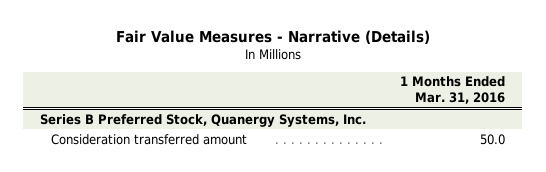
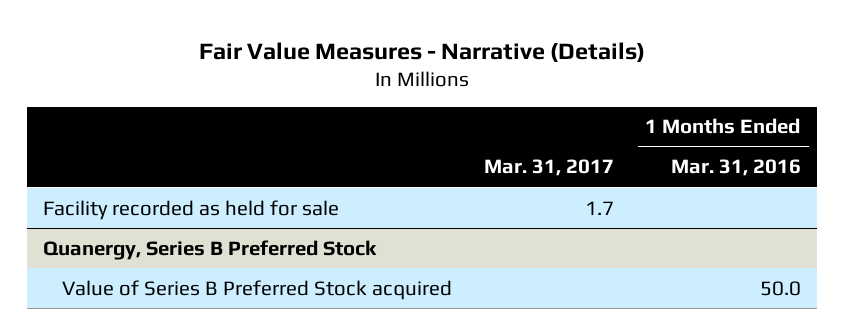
none -> [484,159,615,177] Mar. 31, 2017
none -> [42,199,339,220] Facility recorded as held for sale
[40,113,367,127] Series B Preferred Stock, Quanergy Systems, Inc. -> [42,239,377,260] Quanergy, Series B Preferred Stock
[50,133,247,145] Consideration transferred amount -> [62,279,453,300] Value of Series B Preferred Stock acquired

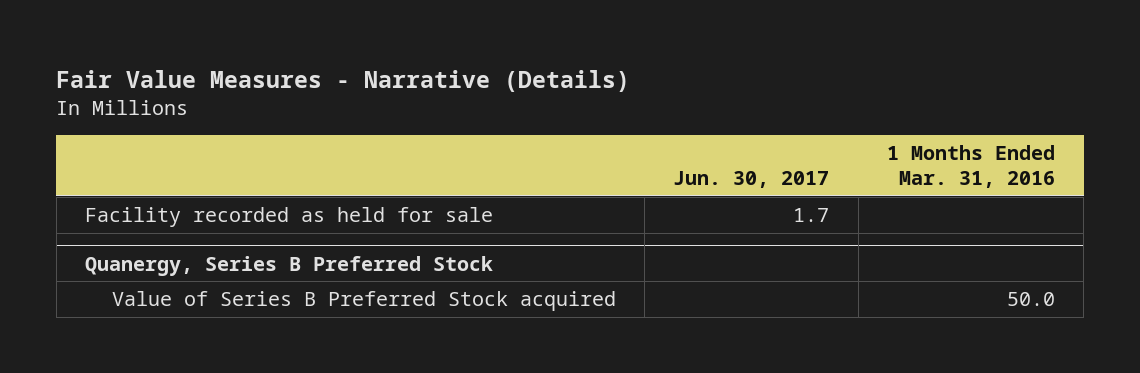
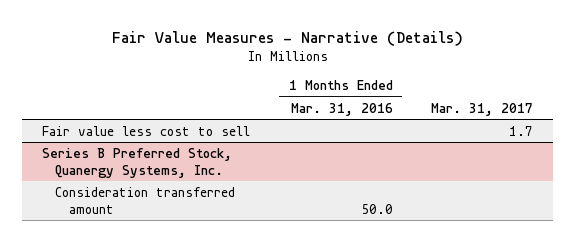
[673,170,830,188] Jun. 30, 2017 -> none
none -> [431,102,534,116] Mar. 31, 2017
[85,207,494,228] Facility recorded as held for sale -> [41,125,250,136] Fair value less cost to sell
[85,255,494,276] Quanergy, Series B Preferred Stock -> [41,147,232,178] Series B Preferred Stock, Quanergy Systems, Inc.
[111,291,616,312] Value of Series B Preferred Stock acquired -> [55,186,236,214] Consideration transferred amount

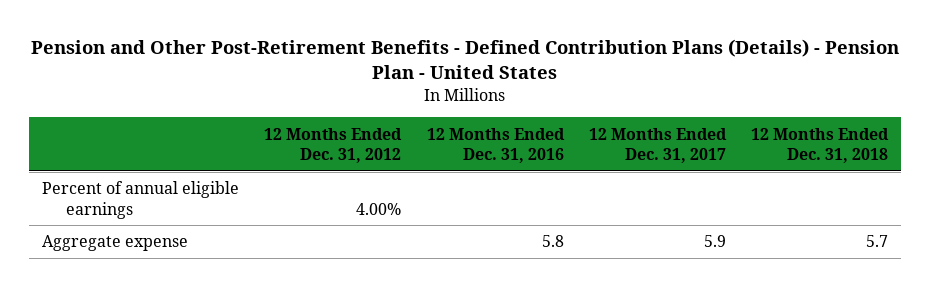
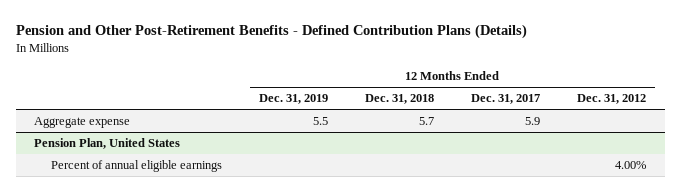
[31,39,900,80] Pension and Other Post-Retirement Benefits - Defined Contribution Plans (Details) - Pension Plan - United States -> [15,24,527,40] Pension and Other Post-Retirement Benefits - Defined Contribution Plans (Details)
[426,127,565,163] 12 Months Ended Dec. 31, 2016 -> none
none -> [258,94,328,105] Dec. 31, 2019
[42,181,240,219] Percent of annual eligible earnings -> none
none -> [34,138,181,150] Pension Plan, United States
none -> [50,160,222,173] Percent of annual eligible earnings

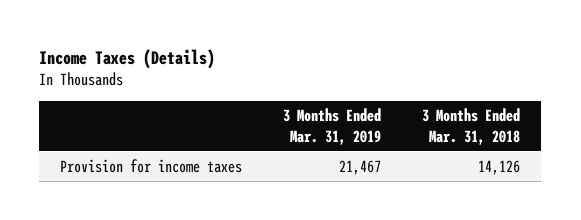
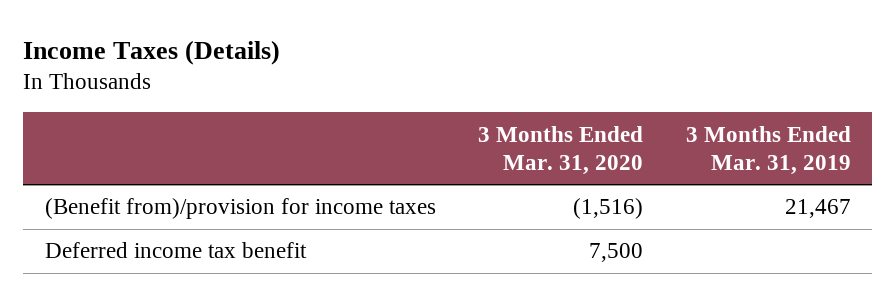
[422,108,521,145] 3 Months Ended Mar. 31, 2018 -> none
none -> [478,125,644,175] 3 Months Ended Mar. 31, 2020
[60,159,243,174] Provision for income taxes -> [44,198,436,220] (Benefit from)/provision for income taxes
none -> [44,242,307,259] Deferred income tax benefit

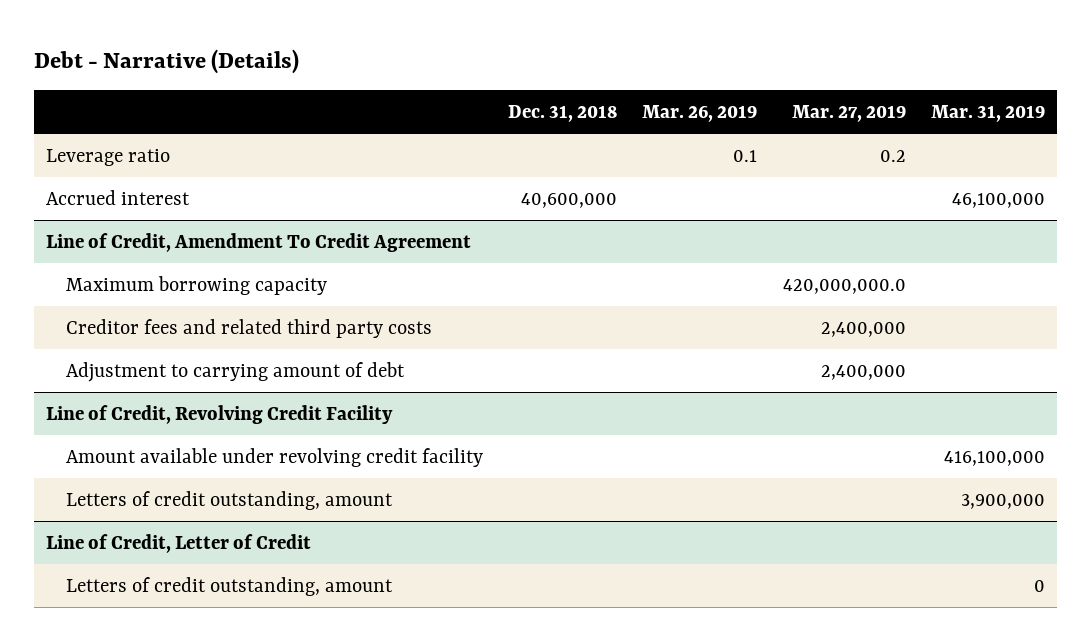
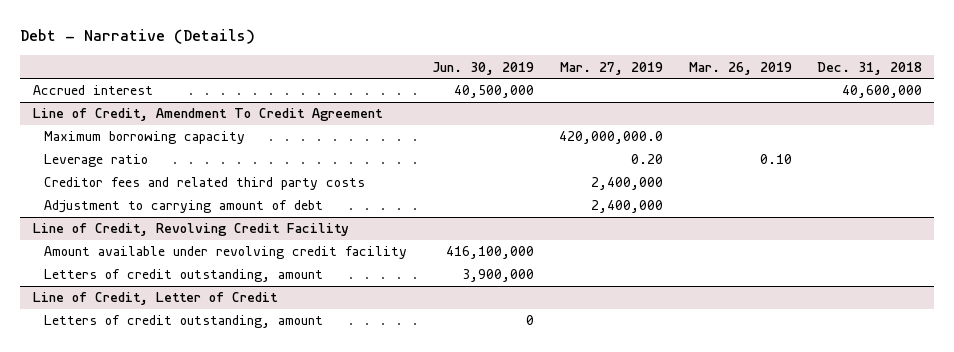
[930,104,1045,122] Mar. 31, 2019 -> none
none -> [432,61,535,75] Jun. 30, 2019
[46,148,171,166] Leverage ratio -> none
none -> [43,154,148,168] Leverage ratio

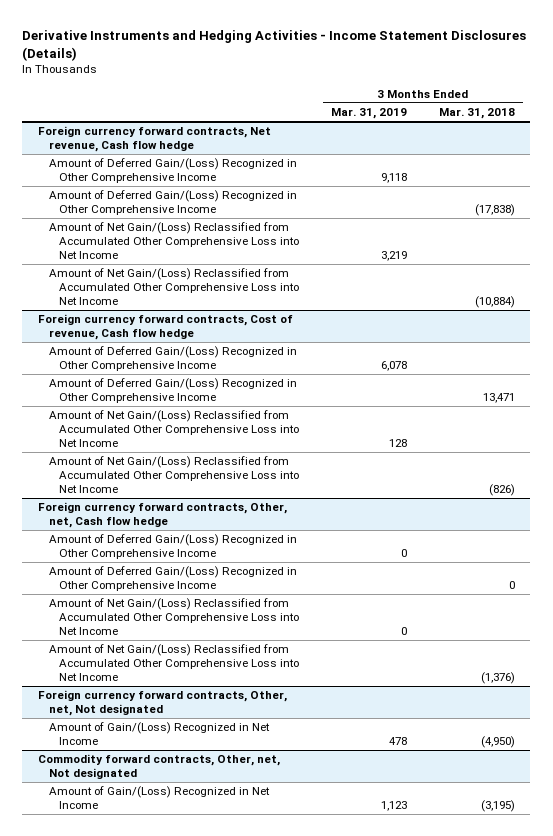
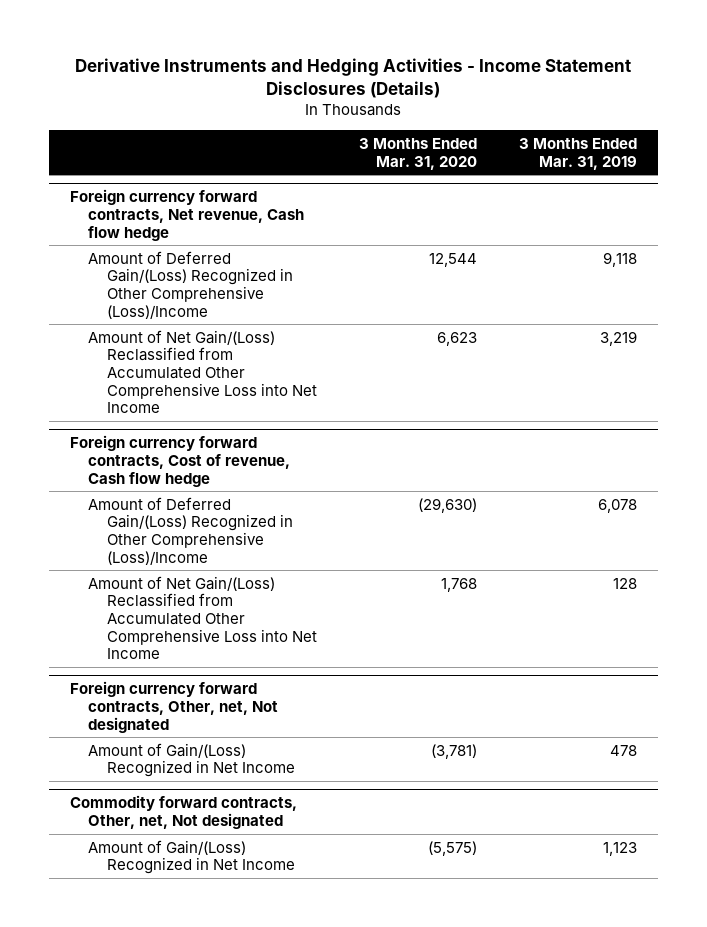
[438,108,515,120] Mar. 31, 2018 -> none
none -> [358,137,477,170] 3 Months Ended Mar. 31, 2020
[48,190,297,216] Amount of Deferred Gain/(Loss) Recognized in Other Comprehensive Income -> none
[48,158,297,184] Amount of Deferred Gain/(Loss) Recognized in Other Comprehensive Income -> [88,250,294,319] Amount of Deferred Gain/(Loss) Recognized in Other Comprehensive (Loss)/Income
[48,268,300,306] Amount of Net Gain/(Loss) Reclassified from Accumulated Other Comprehensive Loss into Net Income -> none
[48,378,297,404] Amount of Deferred Gain/(Loss) Recognized in Other Comprehensive Income -> none
[48,346,297,372] Amount of Deferred Gain/(Loss) Recognized in Other Comprehensive Income -> [88,496,294,565] Amount of Deferred Gain/(Loss) Recognized in Other Comprehensive (Loss)/Income
[48,456,300,494] Amount of Net Gain/(Loss) Reclassified from Accumulated Other Comprehensive Loss into Net Income -> none
[38,502,288,529] Foreign currency forward contracts, Other, net, Cash flow hedge -> none
[48,534,297,560] Amount of Deferred Gain/(Loss) Recognized in Other Comprehensive Income -> none
[48,566,297,592] Amount of Deferred Gain/(Loss) Recognized in Other Comprehensive Income -> none
[48,598,300,636] Amount of Net Gain/(Loss) Reclassified from Accumulated Other Comprehensive Loss into Net Income -> none
[48,644,300,682] Amount of Net Gain/(Loss) Reclassified from Accumulated Other Comprehensive Loss into Net Income -> none

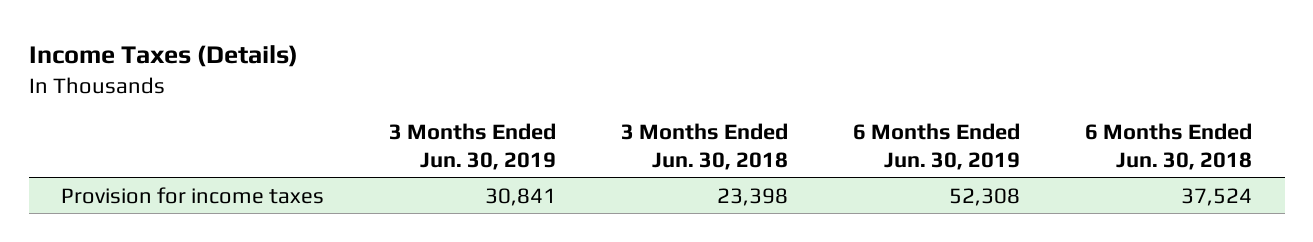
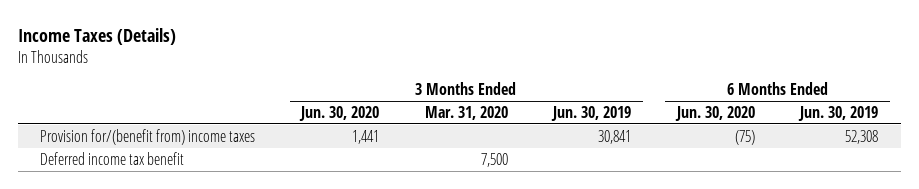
[621,123,789,170] 3 Months Ended Jun. 30, 2018 -> none
[1085,123,1253,170] 6 Months Ended Jun. 30, 2018 -> none
none -> [299,105,380,121] Jun. 30, 2020
none -> [424,105,508,120] Mar. 31, 2020
none -> [674,105,755,121] Jun. 30, 2020
[61,186,325,204] Provision for income taxes -> [40,128,256,145] Provision for/(benefit from) income taxes
none -> [40,151,185,165] Deferred income tax benefit

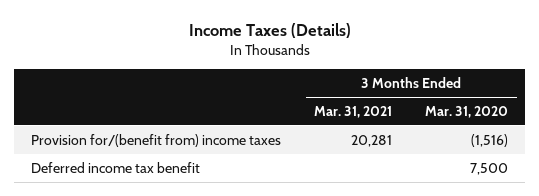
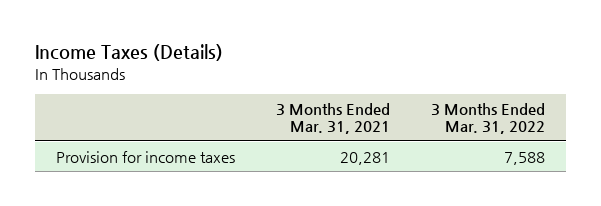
[425,106,509,119] Mar. 31, 2020 -> none
none -> [431,102,546,135] 3 Months Ended Mar. 31, 2022
[30,161,200,173] Deferred income tax benefit -> none
[30,133,281,147] Provision for/(benefit from) income taxes -> [55,150,235,163] Provision for income taxes

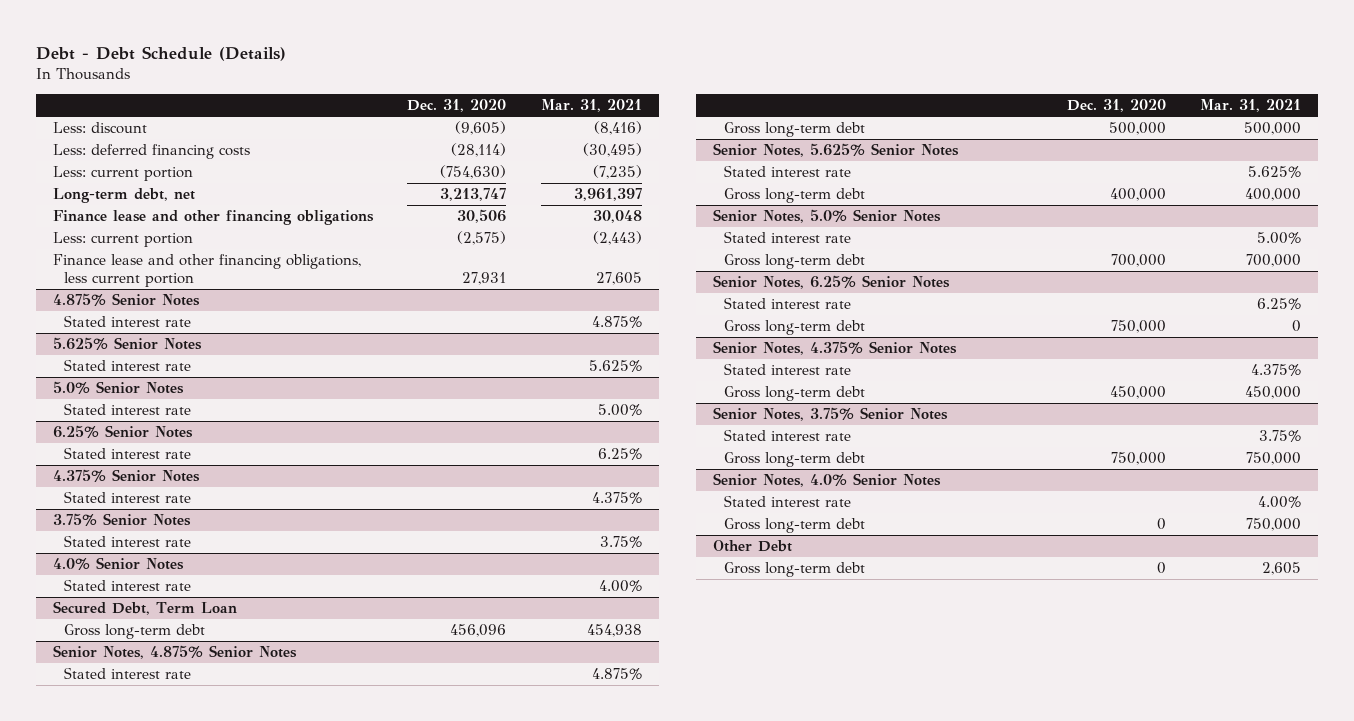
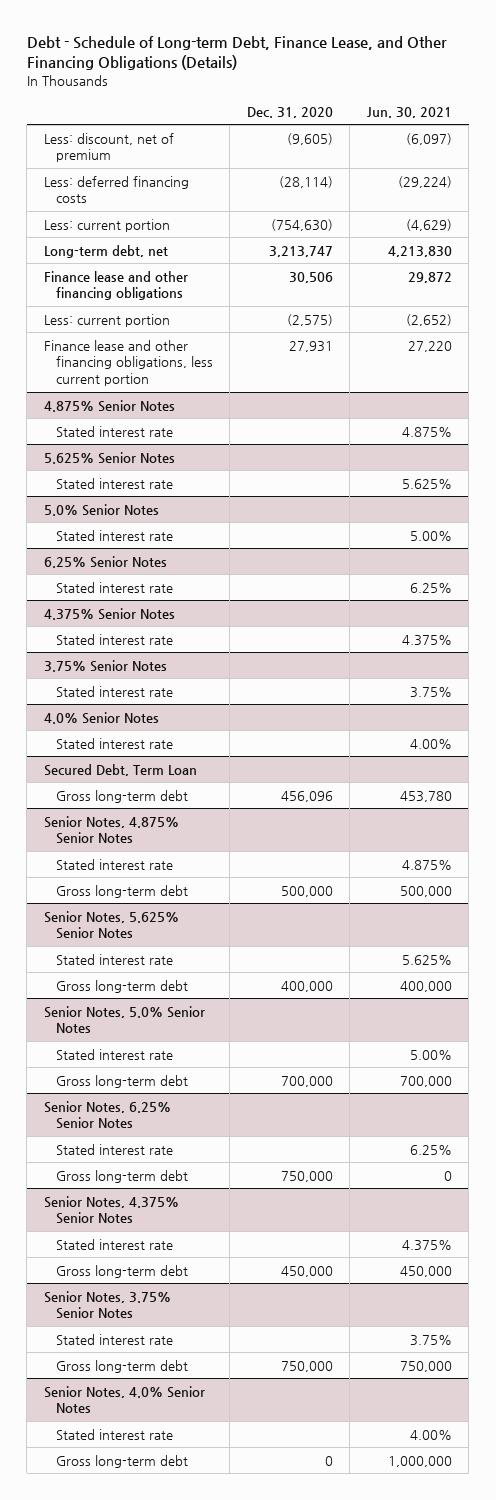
[35,46,286,62] Debt - Debt Schedule (Details) -> [26,36,447,71] Debt - Schedule of Long-term Debt, Finance Lease, and Other Financing Obligations (Details)
[540,99,642,113] Mar. 31, 2021 -> none
none -> [366,106,452,118] Jun. 30, 2021
[53,122,148,135] Less: discount -> [43,132,174,163] Less: discount, net of premium
[712,540,792,553] Other Debt -> none
[723,562,865,578] Gross long-term debt -> none

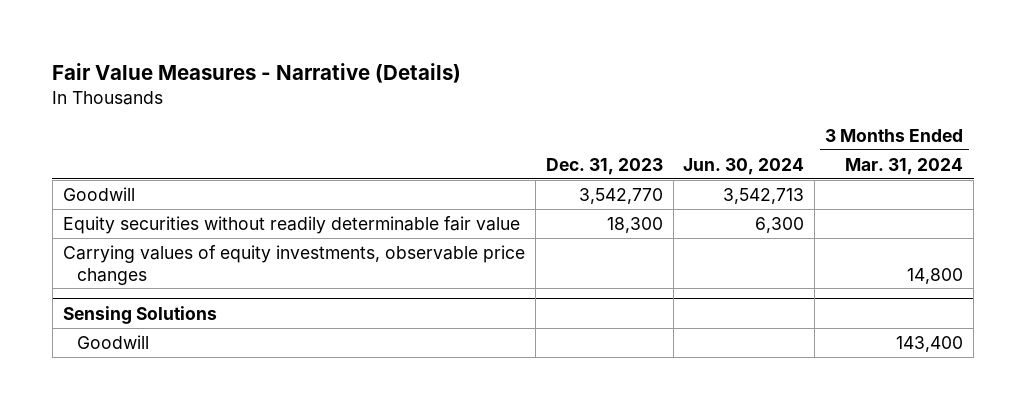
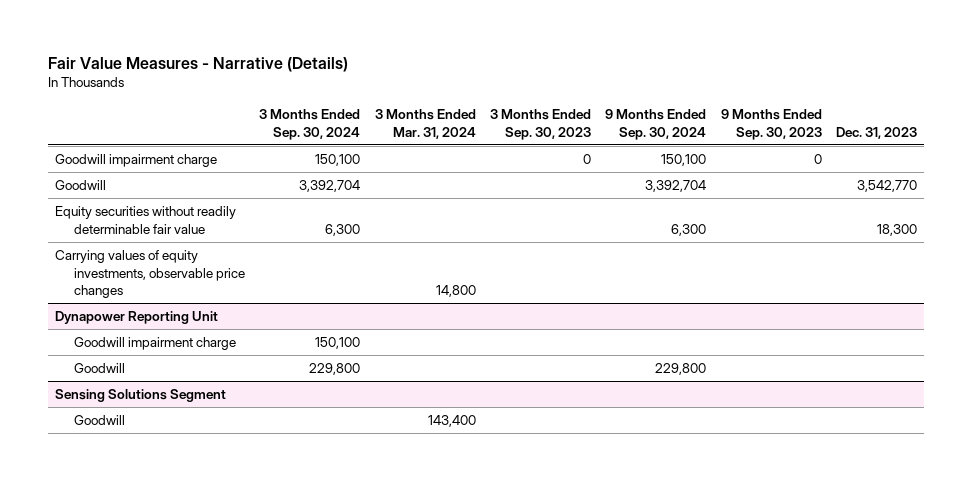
[683,157,805,175] Jun. 30, 2024 -> none
none -> [259,109,361,140] 3 Months Ended Sep. 30, 2024
none -> [489,109,591,140] 3 Months Ended Sep. 30, 2023
none -> [605,109,707,140] 9 Months Ended Sep. 30, 2024
none -> [720,109,822,140] 9 Months Ended Sep. 30, 2023
none -> [54,154,217,168] Goodwill impairment charge
none -> [54,311,218,325] Dynapower Reporting Unit
none -> [73,337,236,351] Goodwill impairment charge
none -> [73,363,125,374] Goodwill
[62,305,217,324] Sensing Solutions -> [54,389,226,403] Sensing Solutions Segment

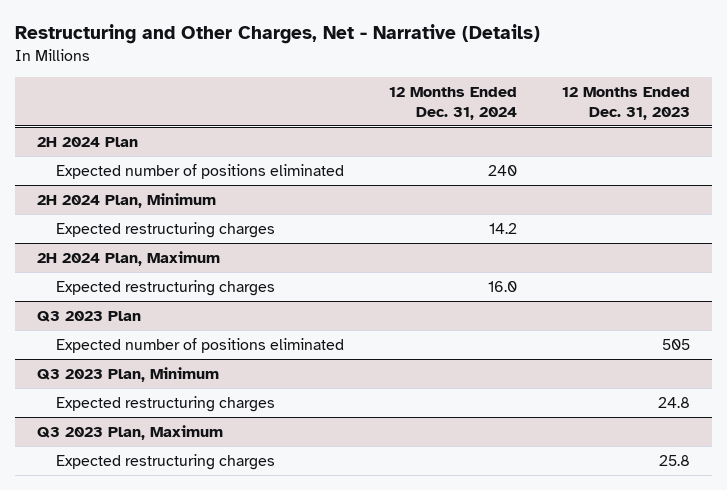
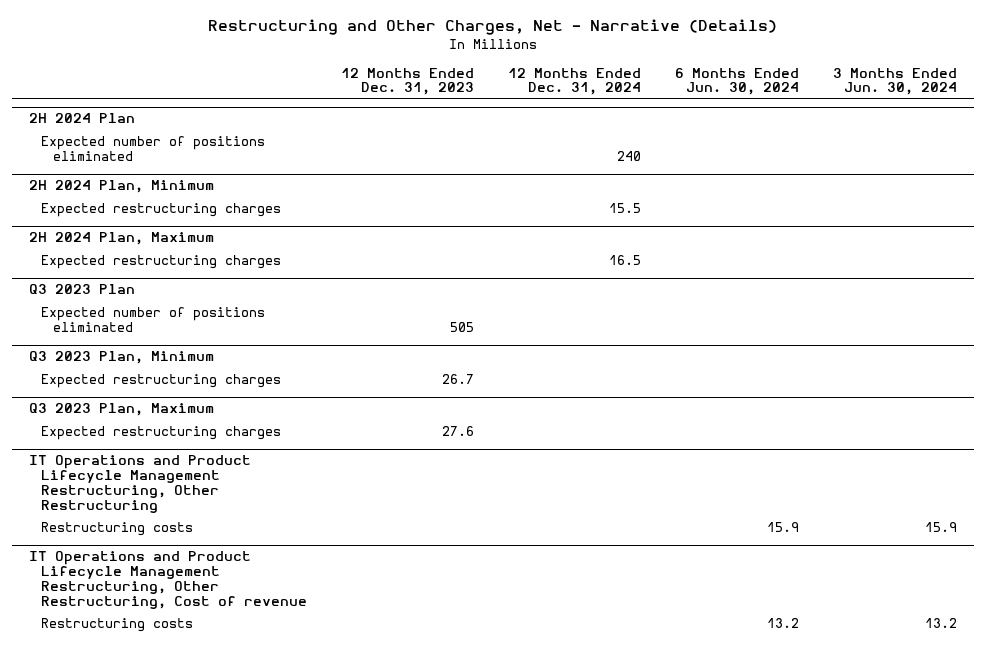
none -> [675,67,800,96] 6 Months Ended Jun. 30, 2024
none -> [833,67,958,96] 3 Months Ended Jun. 30, 2024
[489,222,518,234] 14.2 -> [608,202,641,213] 15.5
[488,280,518,292] 16.0 -> [608,254,641,265] 16.5
[657,396,690,408] 24.8 -> [441,373,474,384] 26.7
[658,454,690,466] 25.8 -> [441,425,474,436] 27.6
none -> [28,455,251,514] IT Operations and Product Lifecycle Management Restructuring, Other Restructuring
none -> [40,521,193,536] Restructuring costs
none -> [28,551,307,610] IT Operations and Product Lifecycle Management Restructuring, Other Restructuring, Cost of revenue
none -> [40,617,193,632] Restructuring costs

